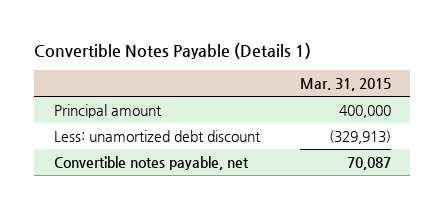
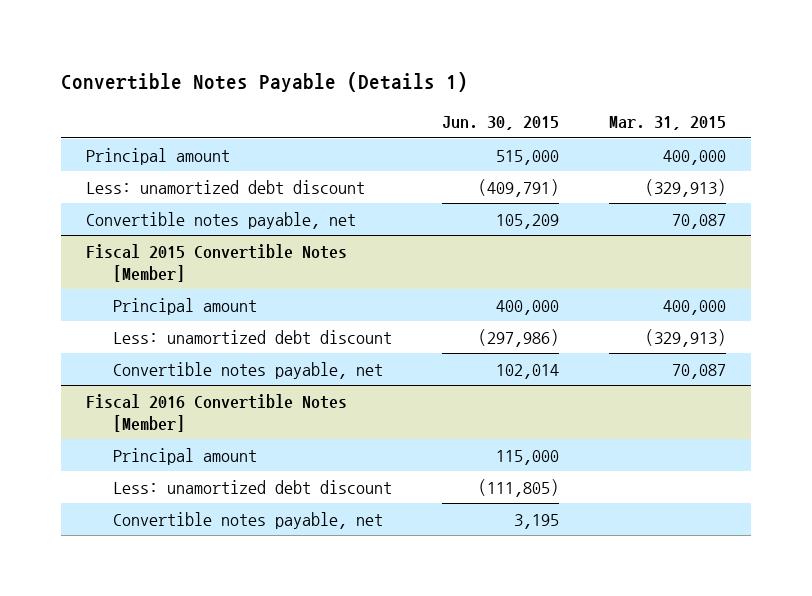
none -> [442,116,560,131] Jun. 30, 2015
none -> [85,243,347,282] Fiscal 2015 Convertible Notes [Member]
none -> [113,297,258,315] Principal amount
none -> [113,329,393,344] Less: unamortized debt discount
none -> [113,361,384,379] Convertible notes payable, net
none -> [85,393,347,432] Fiscal 2016 Convertible Notes [Member]
none -> [113,447,258,465] Principal amount
none -> [113,479,393,494] Less: unamortized debt discount
none -> [113,511,384,529] Convertible notes payable, net

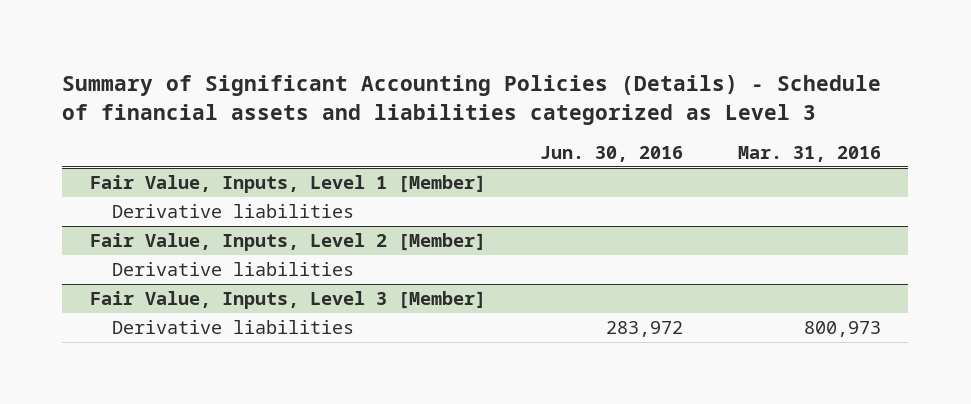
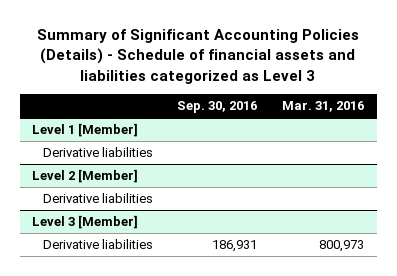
[540,146,684,163] Jun. 30, 2016 -> none
none -> [177,101,258,114] Sep. 30, 2016
[89,175,486,194] Fair Value, Inputs, Level 1 [Member] -> [32,123,139,138] Level 1 [Member]
[89,233,486,252] Fair Value, Inputs, Level 2 [Member] -> [32,169,139,184] Level 2 [Member]
[89,291,486,310] Fair Value, Inputs, Level 3 [Member] -> [32,215,139,230] Level 3 [Member]

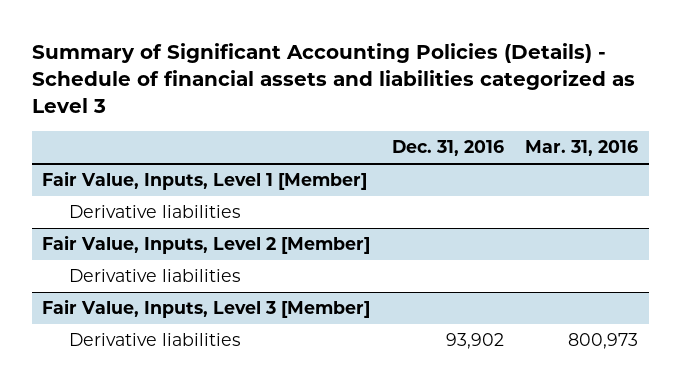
[177,101,258,114] Sep. 30, 2016 -> none
none -> [391,140,504,157] Dec. 31, 2016
[32,123,139,138] Level 1 [Member] -> [42,171,368,191] Fair Value, Inputs, Level 1 [Member]
[32,169,139,184] Level 2 [Member] -> [42,235,371,255] Fair Value, Inputs, Level 2 [Member]
[32,215,139,230] Level 3 [Member] -> [42,299,371,319] Fair Value, Inputs, Level 3 [Member]

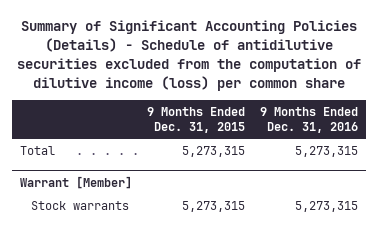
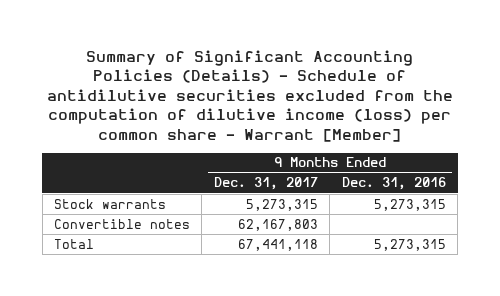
[16,19,361,91] Summary of Significant Accounting Policies (Details) - Schedule of antidilutive securities excluded from the computation of dilutive income (loss) per common share -> [46,49,453,142] Summary of Significant Accounting Policies (Details) - Schedule of antidilutive securities excluded from the computation of dilutive income (loss) per common share - Warrant [Member]
[146,107,245,133] 9 Months Ended Dec. 31, 2015 -> none
none -> [213,177,318,191] Dec. 31, 2017
[19,175,132,189] Warrant [Member] -> none
none -> [54,218,191,229] Convertible notes
[19,146,55,156] Total -> [54,238,95,249] Total

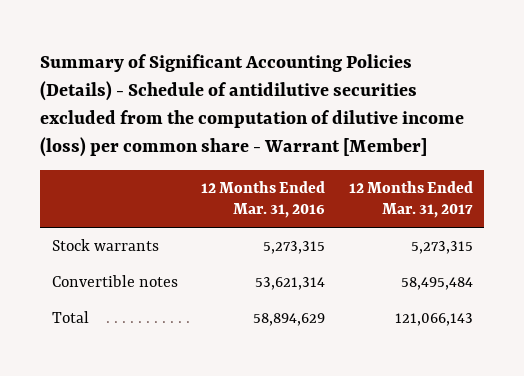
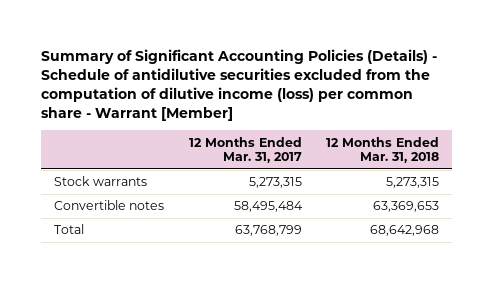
[201,180,326,219] 12 Months Ended Mar. 31, 2016 -> none
none -> [326,136,440,164] 12 Months Ended Mar. 31, 2018
[394,313,473,327] 121,066,143 -> [234,225,302,237] 63,768,799

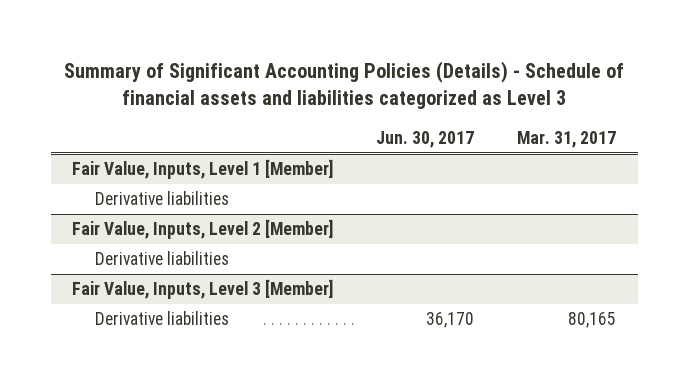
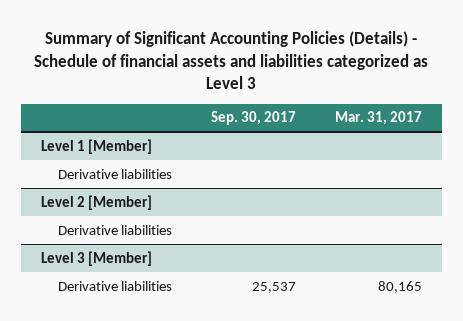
[376,130,475,148] Jun. 30, 2017 -> none
none -> [210,111,296,126] Sep. 30, 2017
[72,159,334,180] Fair Value, Inputs, Level 1 [Member] -> [40,138,152,154] Level 1 [Member]
[72,219,334,240] Fair Value, Inputs, Level 2 [Member] -> [40,194,152,210] Level 2 [Member]
[72,279,334,300] Fair Value, Inputs, Level 3 [Member] -> [40,250,152,266] Level 3 [Member]

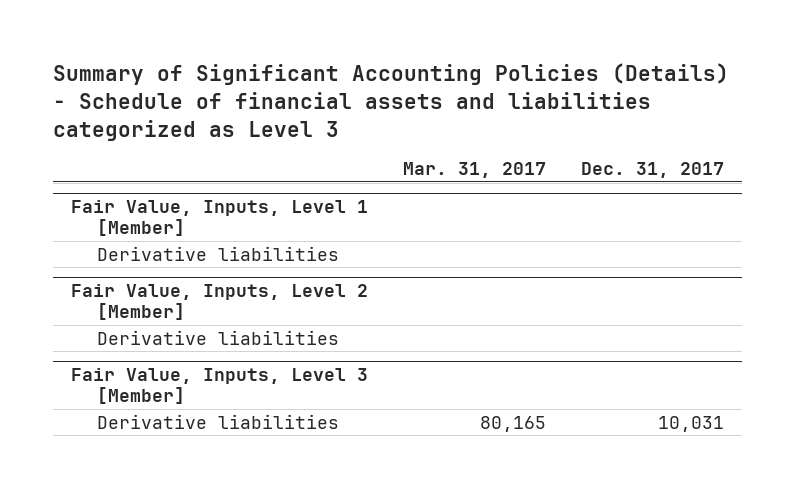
[210,111,296,126] Sep. 30, 2017 -> none
none -> [581,162,725,179] Dec. 31, 2017
[40,138,152,154] Level 1 [Member] -> [70,200,368,237] Fair Value, Inputs, Level 1 [Member]
[40,194,152,210] Level 2 [Member] -> [70,284,368,321] Fair Value, Inputs, Level 2 [Member]
[40,250,152,266] Level 3 [Member] -> [70,368,368,405] Fair Value, Inputs, Level 3 [Member]

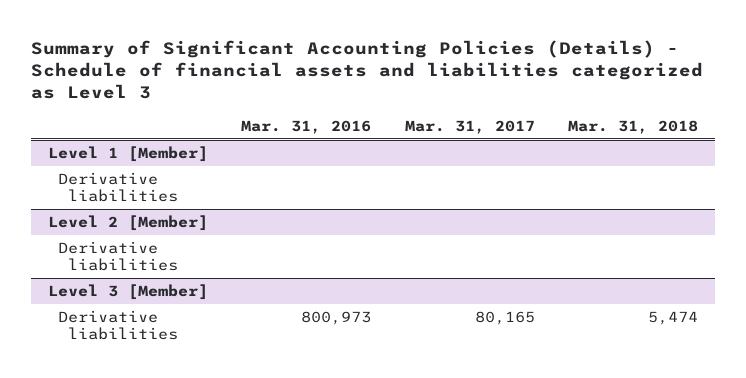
[581,162,725,179] Dec. 31, 2017 -> none
none -> [241,119,372,134] Mar. 31, 2016
none -> [568,119,699,134] Mar. 31, 2018
[70,200,368,237] Fair Value, Inputs, Level 1 [Member] -> [48,146,209,163] Level 1 [Member]
[70,284,368,321] Fair Value, Inputs, Level 2 [Member] -> [48,215,209,232] Level 2 [Member]
[70,368,368,405] Fair Value, Inputs, Level 3 [Member] -> [48,284,209,301] Level 3 [Member]

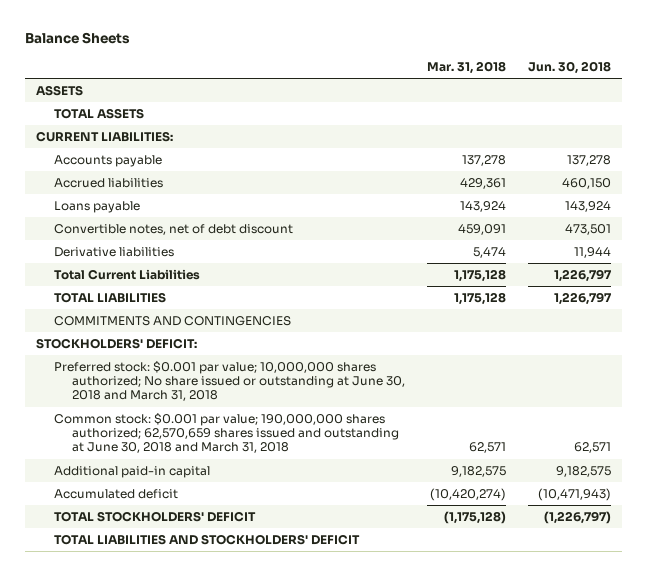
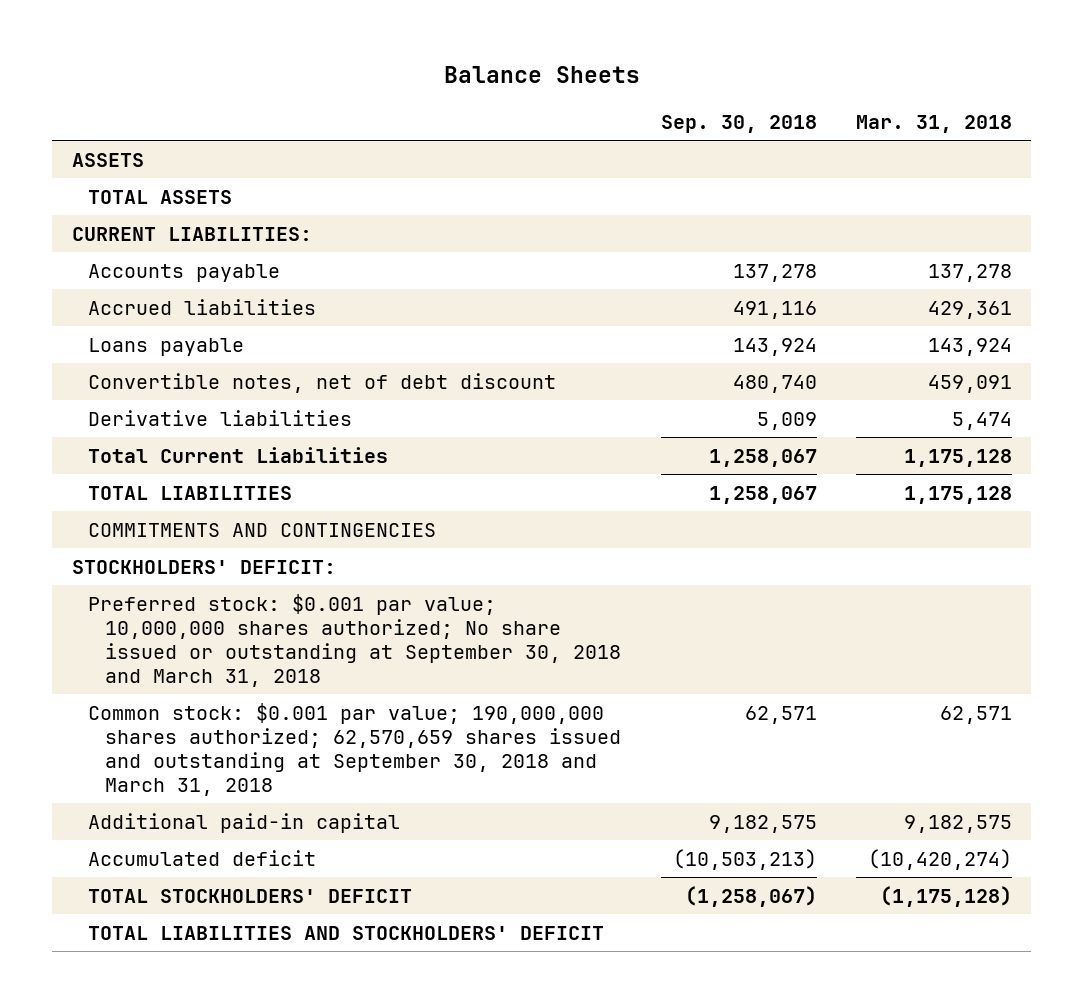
[528,60,612,74] Jun. 30, 2018 -> none
none -> [660,115,817,134] Sep. 30, 2018
[53,361,405,402] Preferred stock: $0.001 par value; 10,000,000 shares authorized; No share issued or outstanding at June 30, 2018 and March 31, 2018 -> [88,593,622,688] Preferred stock: $0.001 par value; 10,000,000 shares authorized; No share issued or outstanding at September 30, 2018 and March 31, 2018
[53,413,399,454] Common stock: $0.001 par value; 190,000,000 shares authorized; 62,570,659 shares issued and outstanding at June 30, 2018 and March 31, 2018 -> [88,702,622,797] Common stock: $0.001 par value; 190,000,000 shares authorized; 62,570,659 shares issued and outstanding at September 30, 2018 and March 31, 2018

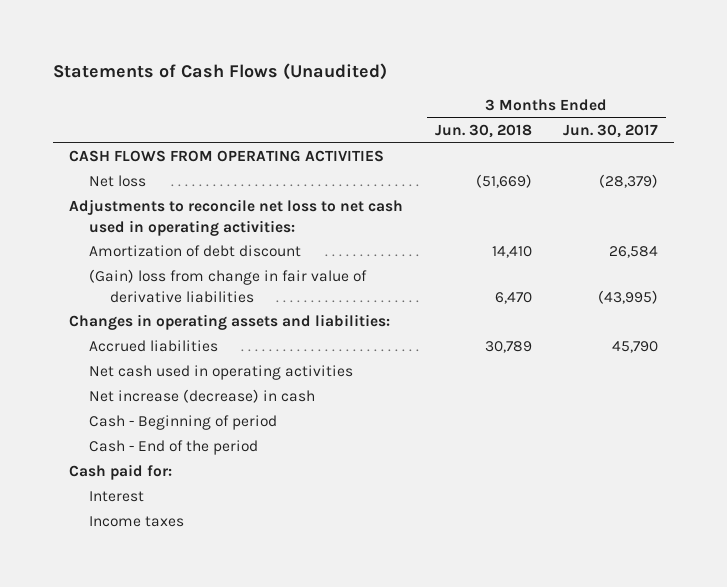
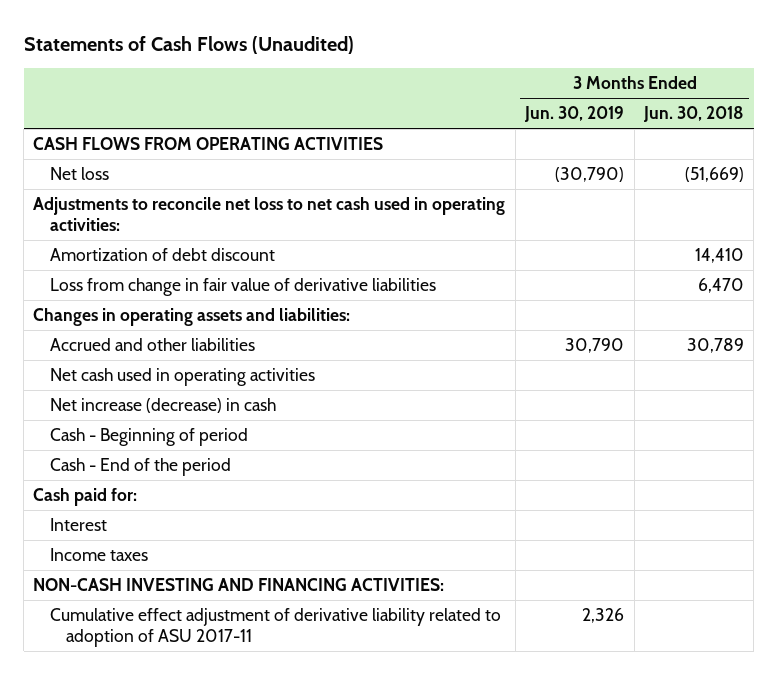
[563,124,659,139] Jun. 30, 2017 -> none
none -> [524,106,625,123] Jun. 30, 2019
[89,269,368,303] (Gain) loss from change in fair value of derivative liabilities -> [49,278,436,297] Loss from change in fair value of derivative liabilities
[89,340,219,353] Accrued liabilities -> [49,338,255,352] Accrued and other liabilities
none -> [33,578,445,592] NON-CASH INVESTING AND FINANCING ACTIVITIES:
none -> [49,608,501,647] Cumulative effect adjustment of derivative liability related to adoption of ASU 2017-11

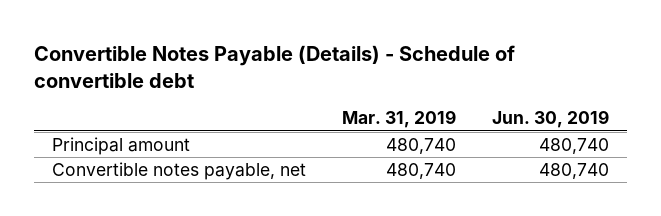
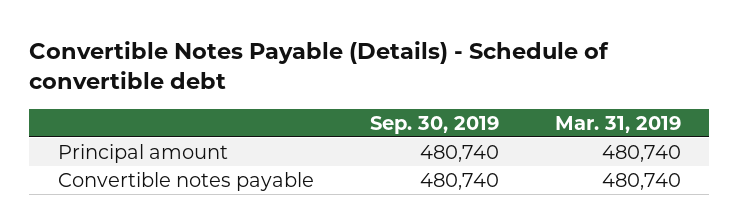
[491,110,609,129] Jun. 30, 2019 -> none
none -> [369,115,499,134] Sep. 30, 2019
[52,161,307,180] Convertible notes payable, net -> [57,171,314,191] Convertible notes payable

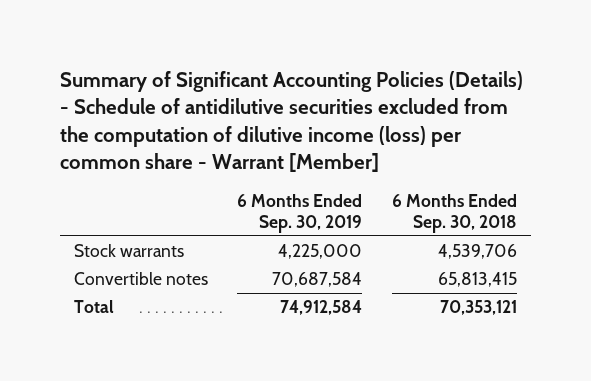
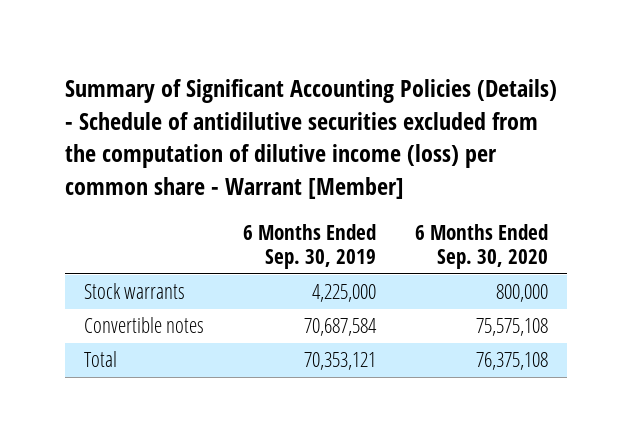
[391,193,517,233] 6 Months Ended Sep. 30, 2018 -> none
none -> [414,223,548,270] 6 Months Ended Sep. 30, 2020
[280,300,363,316] 74,912,584 -> [303,352,376,371] 70,353,121

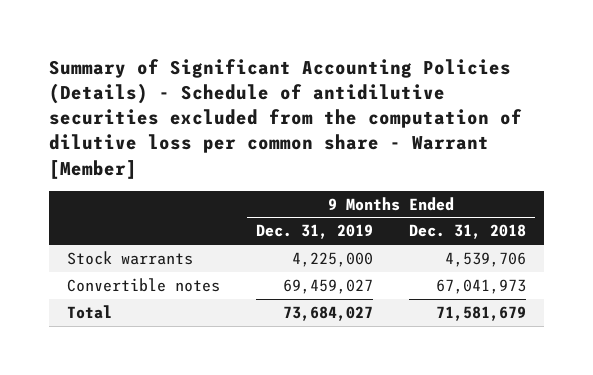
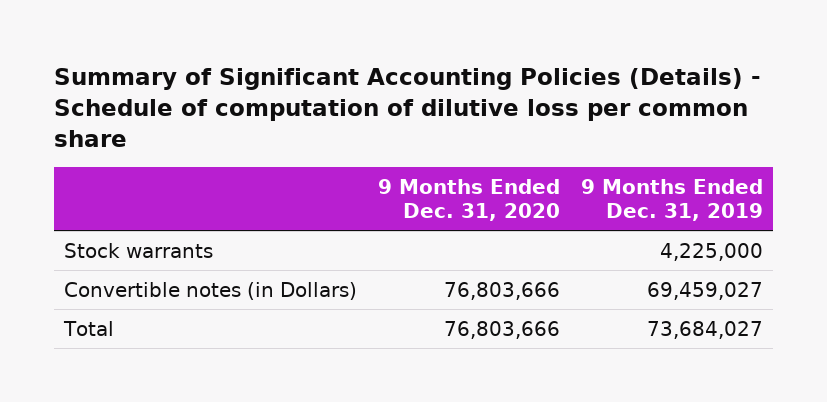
[49,59,523,179] Summary of Significant Accounting Policies (Details) - Schedule of antidilutive securities excluded from the computation of dilutive loss per common share - Warrant [Member] -> [53,67,761,147] Summary of Significant Accounting Policies (Details) - Schedule of computation of dilutive loss per common share
[409,224,527,240] Dec. 31, 2018 -> none
none -> [377,178,560,221] 9 Months Ended Dec. 31, 2020
[67,278,221,293] Convertible notes -> [64,281,358,300] Convertible notes (in Dollars)

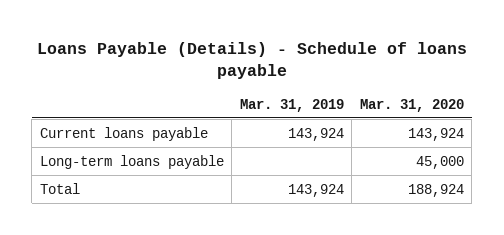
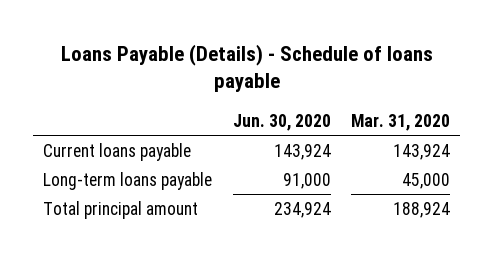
[239,98,344,112] Mar. 31, 2019 -> none
none -> [232,113,331,131] Jun. 30, 2020
[39,182,80,194] Total -> [43,201,199,220] Total principal amount

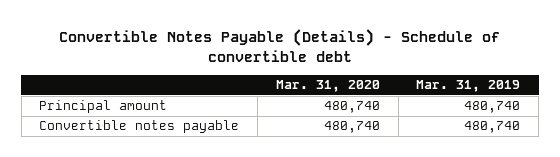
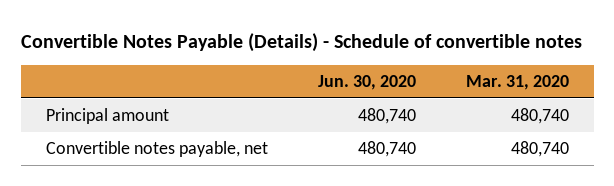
[58,28,500,62] Convertible Notes Payable (Details) - Schedule of convertible debt -> [20,32,582,52] Convertible Notes Payable (Details) - Schedule of convertible notes
[416,80,521,93] Mar. 31, 2019 -> none
none -> [317,74,416,90] Jun. 30, 2020
[39,120,240,134] Convertible notes payable -> [45,140,268,157] Convertible notes payable, net

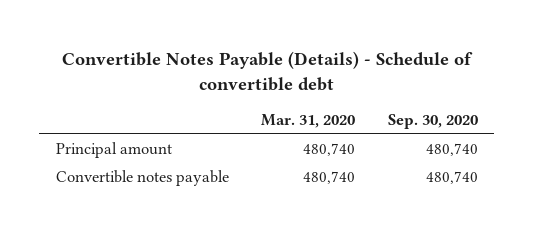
[20,32,582,52] Convertible Notes Payable (Details) - Schedule of convertible notes -> [61,50,473,91] Convertible Notes Payable (Details) - Schedule of convertible debt
[317,74,416,90] Jun. 30, 2020 -> none
none -> [388,114,479,130] Sep. 30, 2020
[45,140,268,157] Convertible notes payable, net -> [55,170,229,187] Convertible notes payable

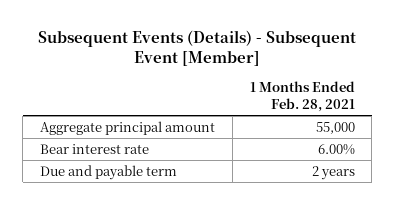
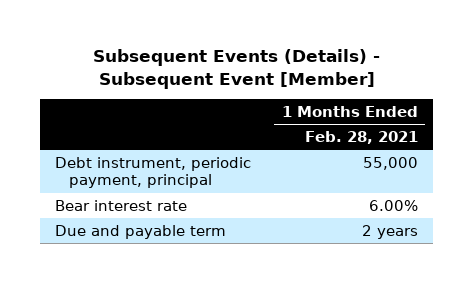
[40,120,216,135] Aggregate principal amount -> [55,156,252,189] Debt instrument, periodic payment, principal

